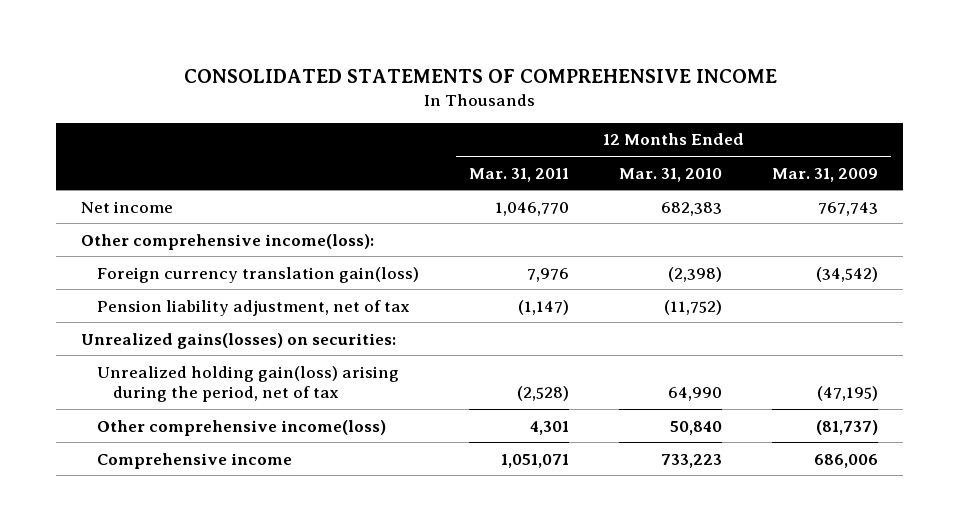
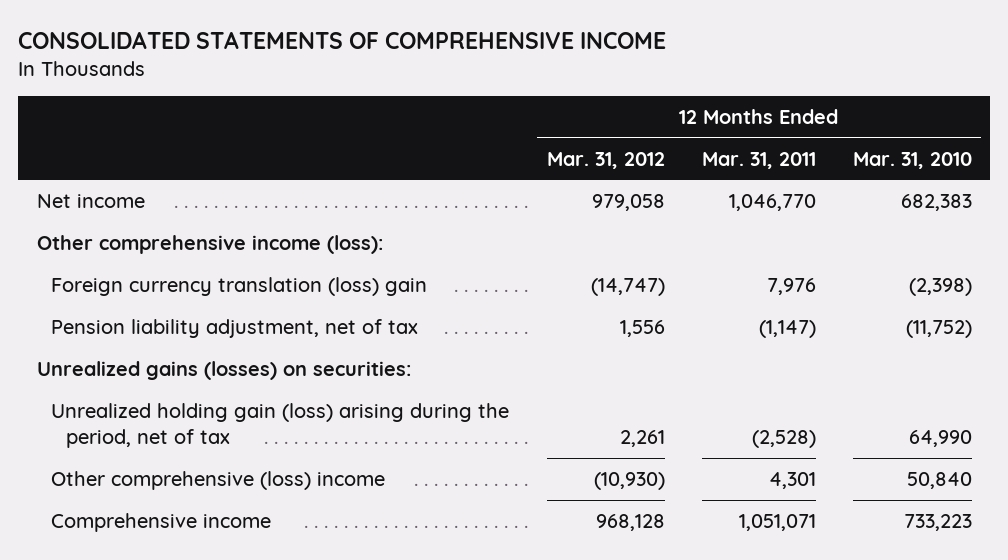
[772,167,879,182] Mar. 31, 2009 -> none
none -> [546,151,665,169] Mar. 31, 2012
[81,233,375,250] Other comprehensive income(loss): -> [36,234,383,254] Other comprehensive income (loss):
[96,266,419,283] Foreign currency translation gain(loss) -> [51,276,428,296] Foreign currency translation (loss) gain
[81,332,397,349] Unrealized gains(losses) on securities: -> [36,360,411,380] Unrealized gains (losses) on securities:
[96,365,399,402] Unrealized holding gain(loss) arising during the period, net of tax -> [51,402,510,448] Unrealized holding gain (loss) arising during the period, net of tax
[96,419,386,436] Other comprehensive income(loss) -> [51,470,386,490] Other comprehensive (loss) income

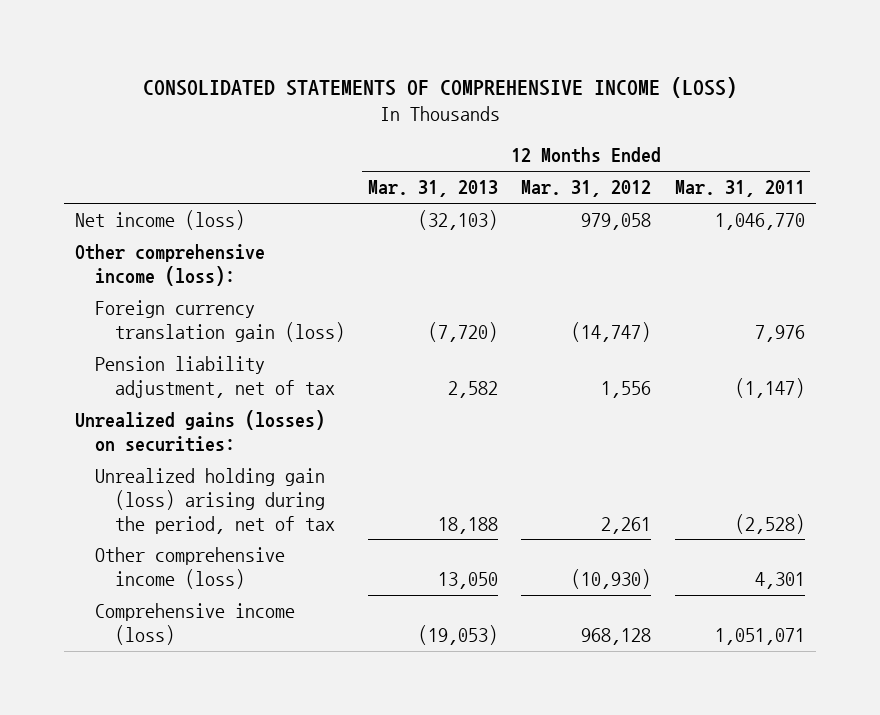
[17,31,666,50] CONSOLIDATED STATEMENTS OF COMPREHENSIVE INCOME -> [143,76,738,98] CONSOLIDATED STATEMENTS OF COMPREHENSIVE INCOME (LOSS)
[852,151,972,169] Mar. 31, 2010 -> none
none -> [367,180,498,198] Mar. 31, 2013
[36,193,145,208] Net income -> [75,210,246,231] Net income (loss)
[51,276,428,296] Foreign currency translation (loss) gain -> [94,300,345,342] Foreign currency translation gain (loss)
[51,470,386,490] Other comprehensive (loss) income -> [94,547,285,589] Other comprehensive income (loss)
[51,512,272,532] Comprehensive income -> [94,603,295,645] Comprehensive income (loss)

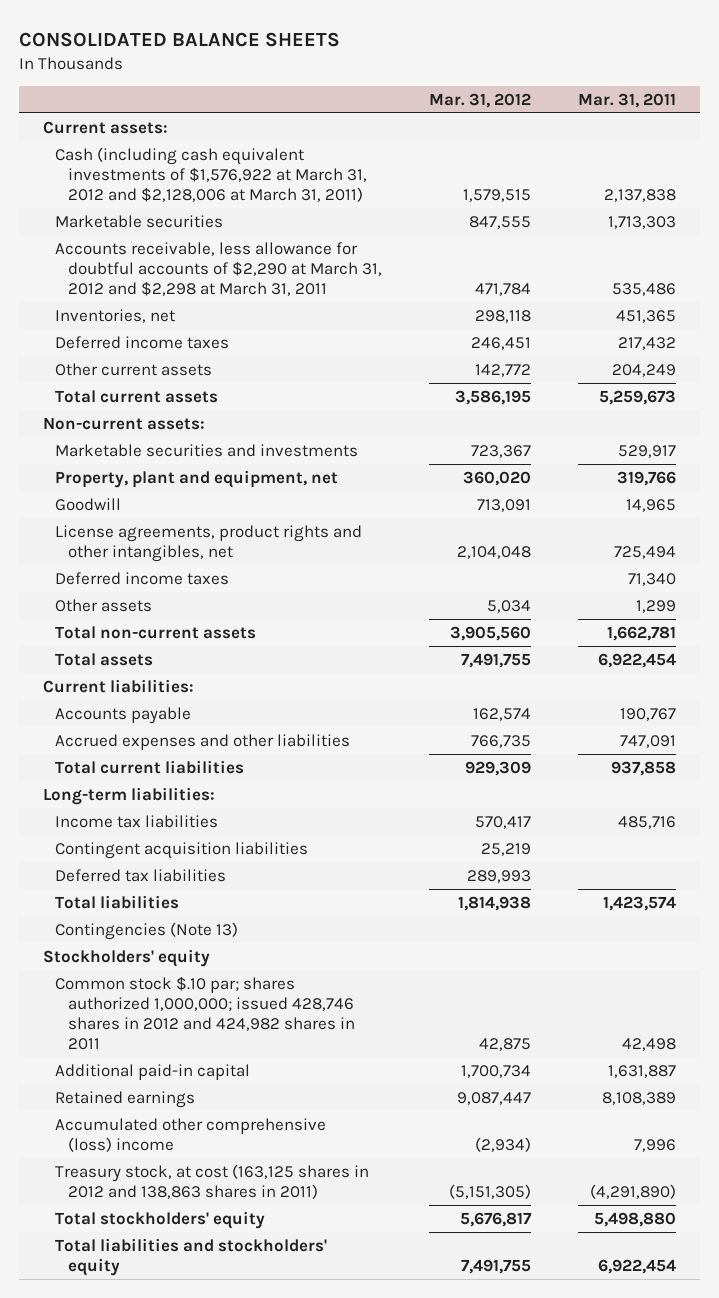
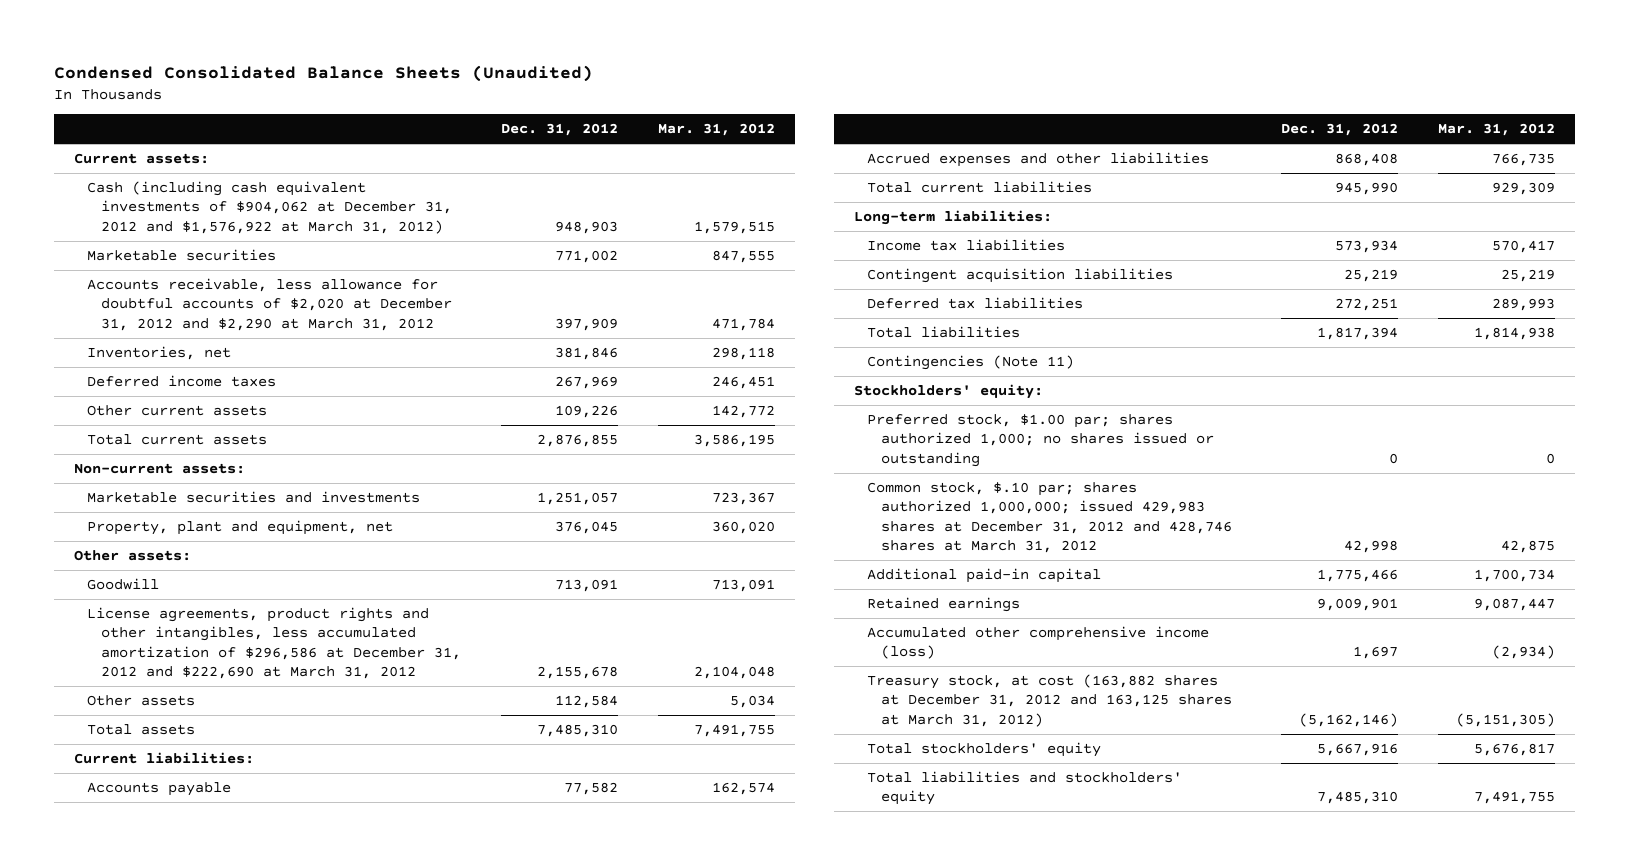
[19,31,341,47] CONSOLIDATED BALANCE SHEETS -> [53,64,593,82] Condensed Consolidated Balance Sheets (Unaudited)
[578,92,677,108] Mar. 31, 2011 -> none
none -> [500,123,618,137] Dec. 31, 2012
[55,146,367,202] Cash (including cash equivalent investments of $1,576,922 at March 31, 2012 and $2,128,006 at March 31, 2011) -> [87,181,452,234] Cash (including cash equivalent investments of $904,062 at December 31, 2012 and $1,576,922 at March 31, 2012)
[55,241,382,296] Accounts receivable, less allowance for doubtful accounts of $2,290 at March 31, 2012 and $2,298 at March 31, 2011 -> [87,278,452,331] Accounts receivable, less allowance for doubtful accounts of $2,020 at December 31, 2012 and $2,290 at March 31, 2012
none -> [73,550,191,562] Other assets:
[55,571,230,585] Deferred income taxes -> none
[55,524,363,562] License agreements, product rights and other intangibles, net -> [87,607,461,679] License agreements, product rights and other intangibles, less accumulated amortization of $296,586 at December 31, 2012 and $222,690 at March 31, 2012
[55,625,257,639] Total non-current assets -> none
[55,921,239,940] Contingencies (Note 13) -> [867,355,1075,371] Contingencies (Note 11)
[42,948,210,967] Stockholders' equity -> [853,384,1043,400] Stockholders' equity:
none -> [867,414,1214,467] Preferred stock, $1.00 par; shares authorized 1,000; no shares issued or outstanding
[55,975,355,1050] Common stock $.10 par; shares authorized 1,000,000; issued 428,746 shares in 2012 and 424,982 shares in 2011 -> [867,482,1232,553] Common stock, $.10 par; shares authorized 1,000,000; issued 429,983 shares at December 31, 2012 and 428,746 shares at March 31, 2012
[55,1117,327,1152] Accumulated other comprehensive (loss) income -> [867,626,1210,660] Accumulated other comprehensive income (loss)
[55,1163,370,1199] Treasury stock, at cost (163,125 shares in 2012 and 138,863 shares in 2011) -> [867,674,1232,727] Treasury stock, at cost (163,882 shares at December 31, 2012 and 163,125 shares at March 31, 2012)

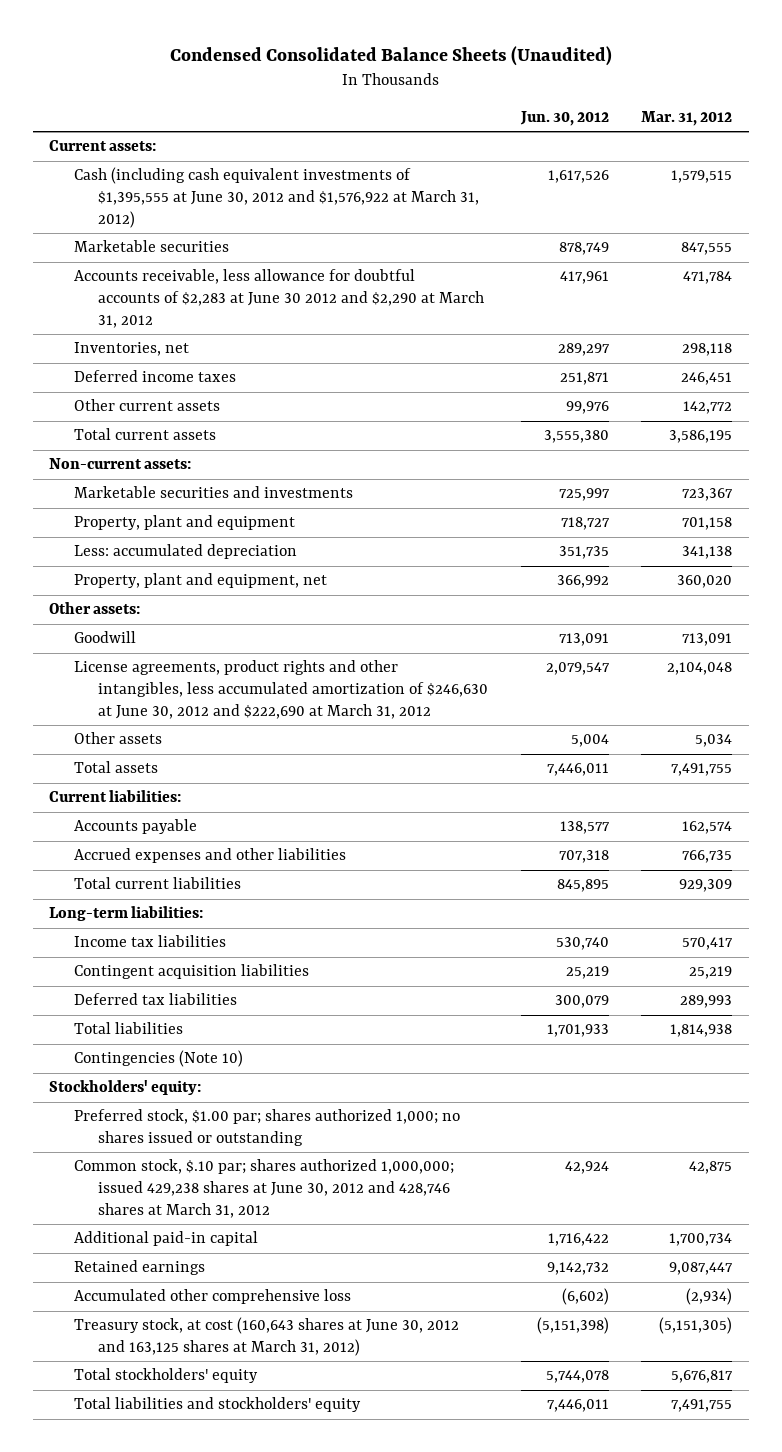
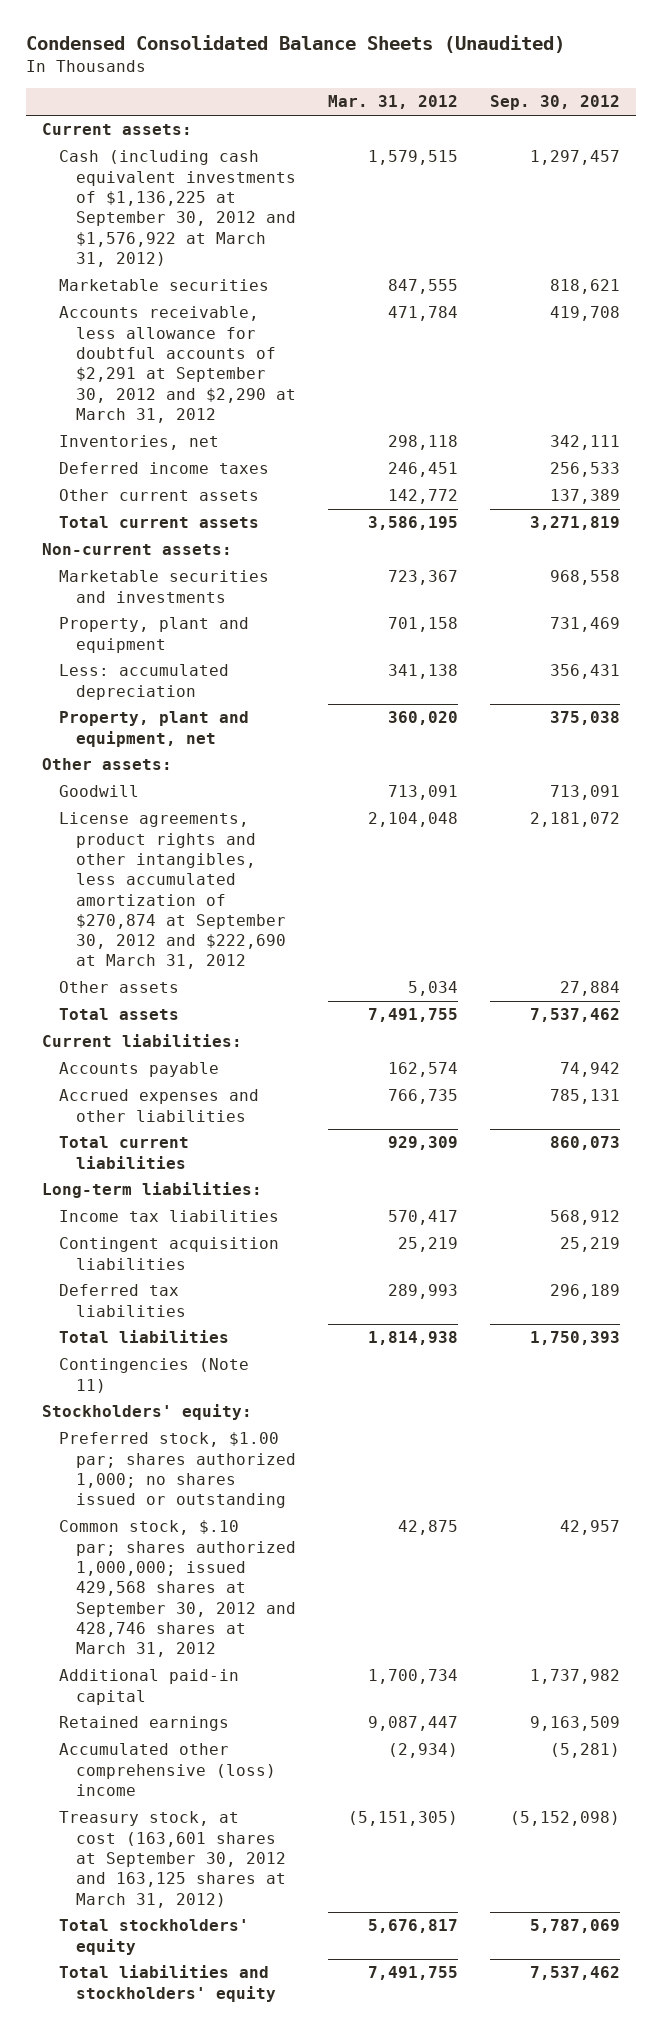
[519,110,609,126] Jun. 30, 2012 -> none
none -> [490,95,621,111] Sep. 30, 2012
[73,167,479,228] Cash (including cash equivalent investments of $1,395,555 at June 30, 2012 and $1,576,922 at March 31, 2012) -> [58,150,296,267] Cash (including cash equivalent investments of $1,136,225 at September 30, 2012 and $1,576,922 at March 31, 2012)
[73,269,484,328] Accounts receivable, less allowance for doubtful accounts of $2,283 at June 30 2012 and $2,290 at March 31, 2012 -> [58,306,296,423] Accounts receivable, less allowance for doubtful accounts of $2,291 at September 30, 2012 and $2,290 at March 31, 2012
[73,660,488,719] License agreements, product rights and other intangibles, less accumulated amortization of $246,630 at June 30, 2012 and $222,690 at March 31, 2012 -> [58,812,286,970] License agreements, product rights and other intangibles, less accumulated amortization of $270,874 at September 30, 2012 and $222,690 at March 31, 2012
[73,1050,243,1068] Contingencies (Note 10) -> [58,1358,249,1393] Contingencies (Note 11)
[73,1159,454,1218] Common stock, $.10 par; shares authorized 1,000,000; issued 429,238 shares at June 30, 2012 and 428,746 shares at March 31, 2012 -> [58,1520,296,1658] Common stock, $.10 par; shares authorized 1,000,000; issued 429,568 shares at September 30, 2012 and 428,746 shares at March 31, 2012
[73,1289,351,1305] Accumulated other comprehensive loss -> [58,1743,276,1796] Accumulated other comprehensive (loss) income
[73,1317,459,1357] Treasury stock, at cost (160,643 shares at June 30, 2012 and 163,125 shares at March 31, 2012) -> [58,1811,286,1908] Treasury stock, at cost (163,601 shares at September 30, 2012 and 163,125 shares at March 31, 2012)

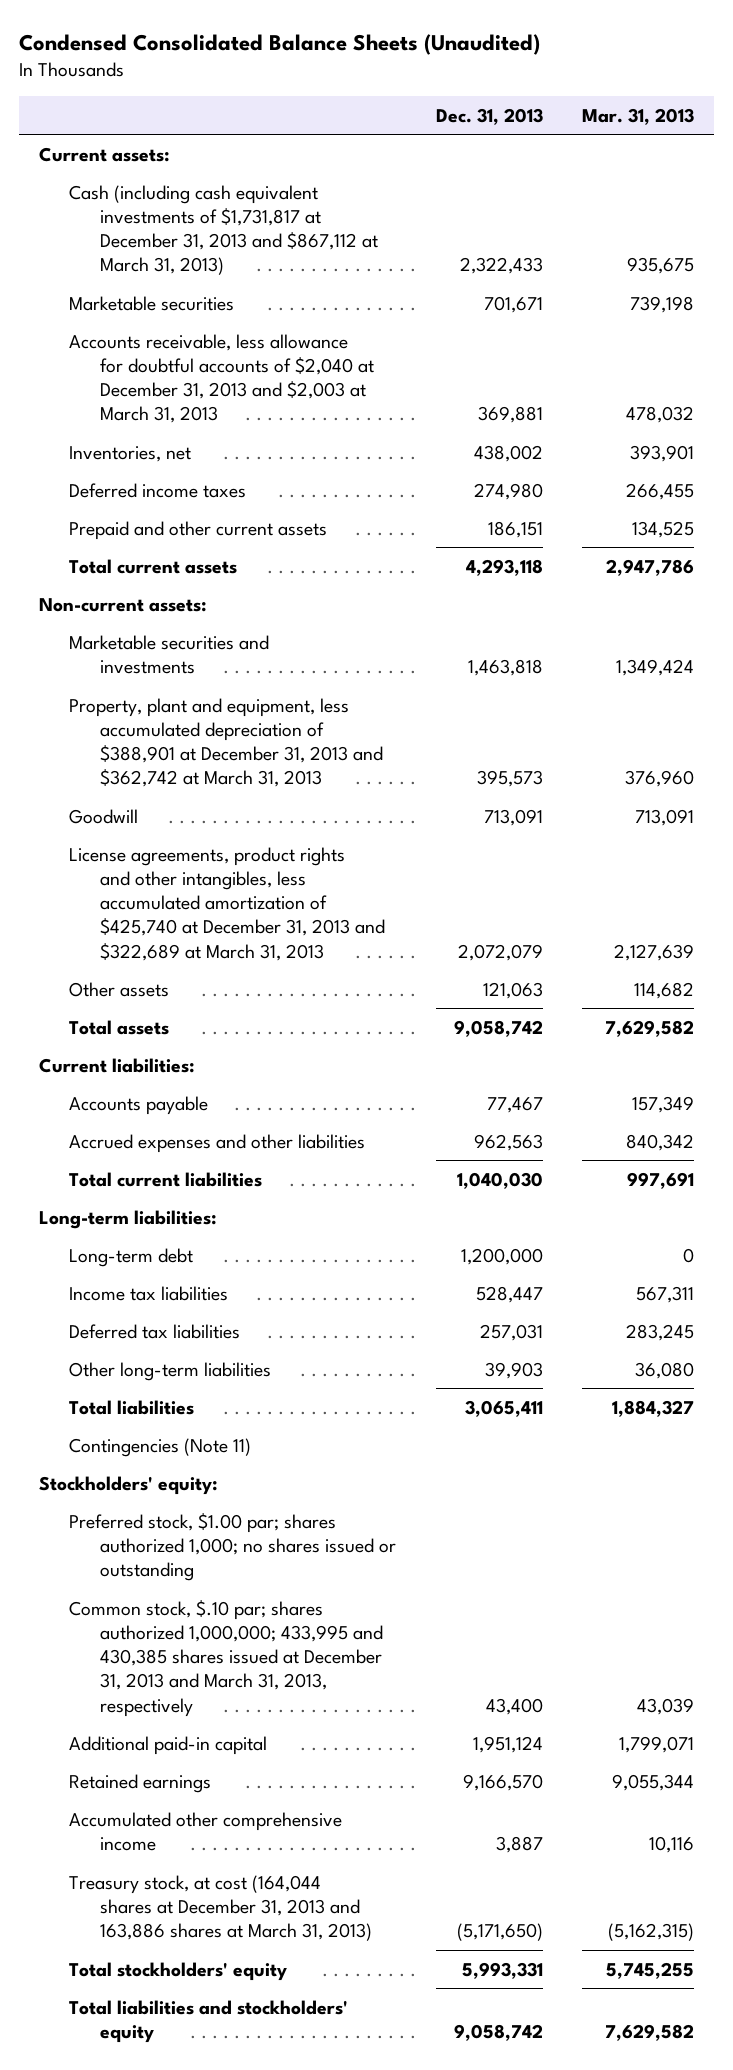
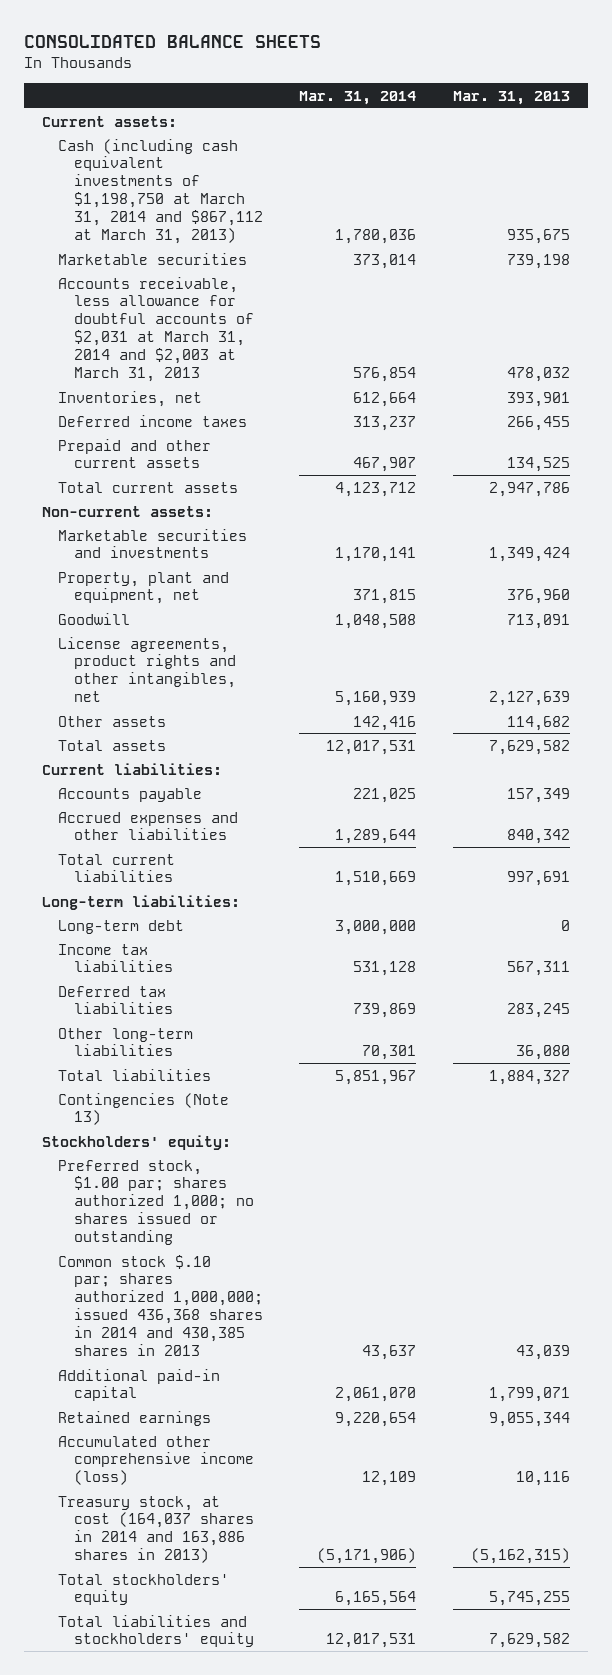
[19,33,541,55] Condensed Consolidated Balance Sheets (Unaudited) -> [24,34,322,48] CONSOLIDATED BALANCE SHEETS
[435,107,543,125] Dec. 31, 2013 -> none
none -> [299,90,417,105] Mar. 31, 2014
[69,184,379,276] Cash (including cash equivalent investments of $1,731,817 at December 31, 2013 and $867,112 at March 31, 2013) -> [58,138,264,245] Cash (including cash equivalent investments of $1,198,750 at March 31, 2014 and $867,112 at March 31, 2013)
[69,333,375,424] Accounts receivable, less allowance for doubtful accounts of $2,040 at December 31, 2013 and $2,003 at March 31, 2013 -> [58,276,255,383] Accounts receivable, less allowance for doubtful accounts of $2,031 at March 31, 2014 and $2,003 at March 31, 2013
[69,697,384,788] Property, plant and equipment, less accumulated depreciation of $388,901 at December 31, 2013 and $362,742 at March 31, 2013 -> [58,571,230,605] Property, plant and equipment, net
[69,846,386,961] License agreements, product rights and other intangibles, less accumulated amortization of $425,740 at December 31, 2013 and $322,689 at March 31, 2013 -> [58,636,237,703] License agreements, product rights and other intangibles, net
[69,1437,252,1457] Contingencies (Note 11) -> [58,1092,230,1126] Contingencies (Note 13)
[69,1599,384,1717] Common stock, $.10 par; shares authorized 1,000,000; 433,995 and 430,385 shares issued at December 31, 2013 and March 31, 2013, respectively -> [58,1254,264,1357] Common stock $.10 par; shares authorized 1,000,000; issued 436,368 shares in 2014 and 430,385 shares in 2013
[69,1811,343,1851] Accumulated other comprehensive income -> [58,1435,255,1486] Accumulated other comprehensive income (loss)
[69,1874,373,1942] Treasury stock, at cost (164,044 shares at December 31, 2013 and 163,886 shares at March 31, 2013) -> [58,1495,255,1564] Treasury stock, at cost (164,037 shares in 2014 and 163,886 shares in 2013)

